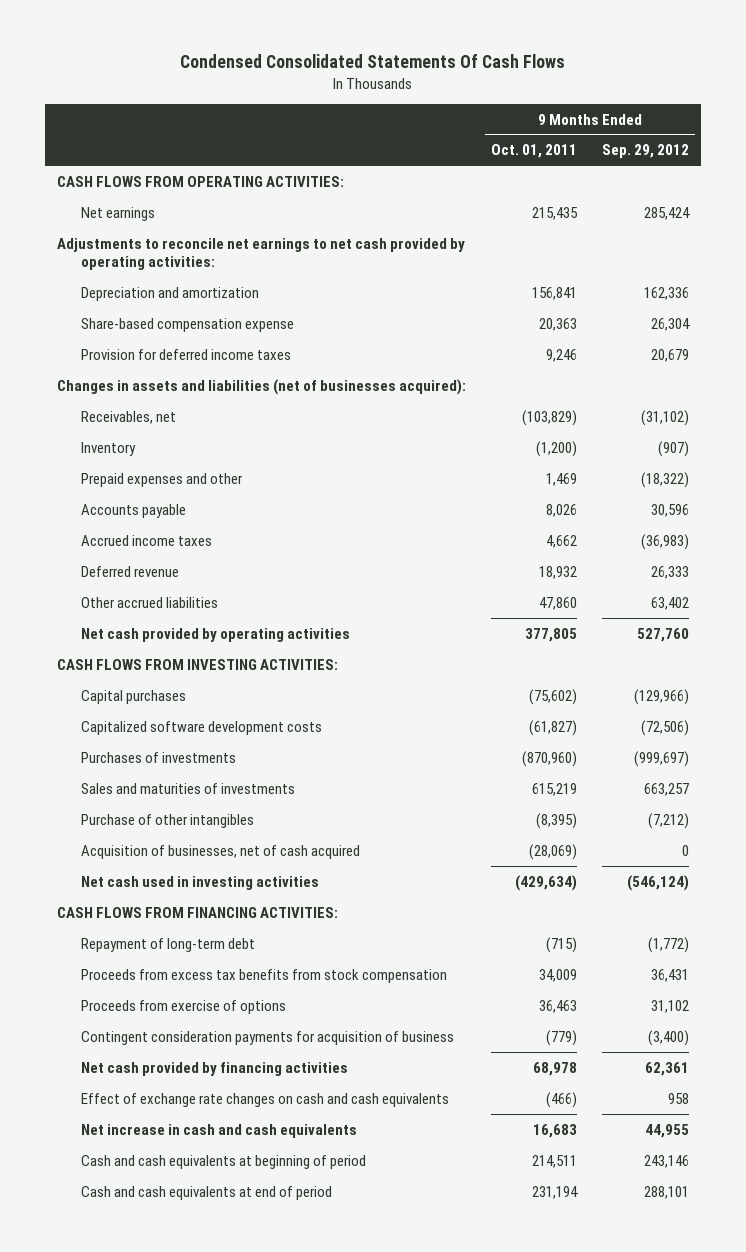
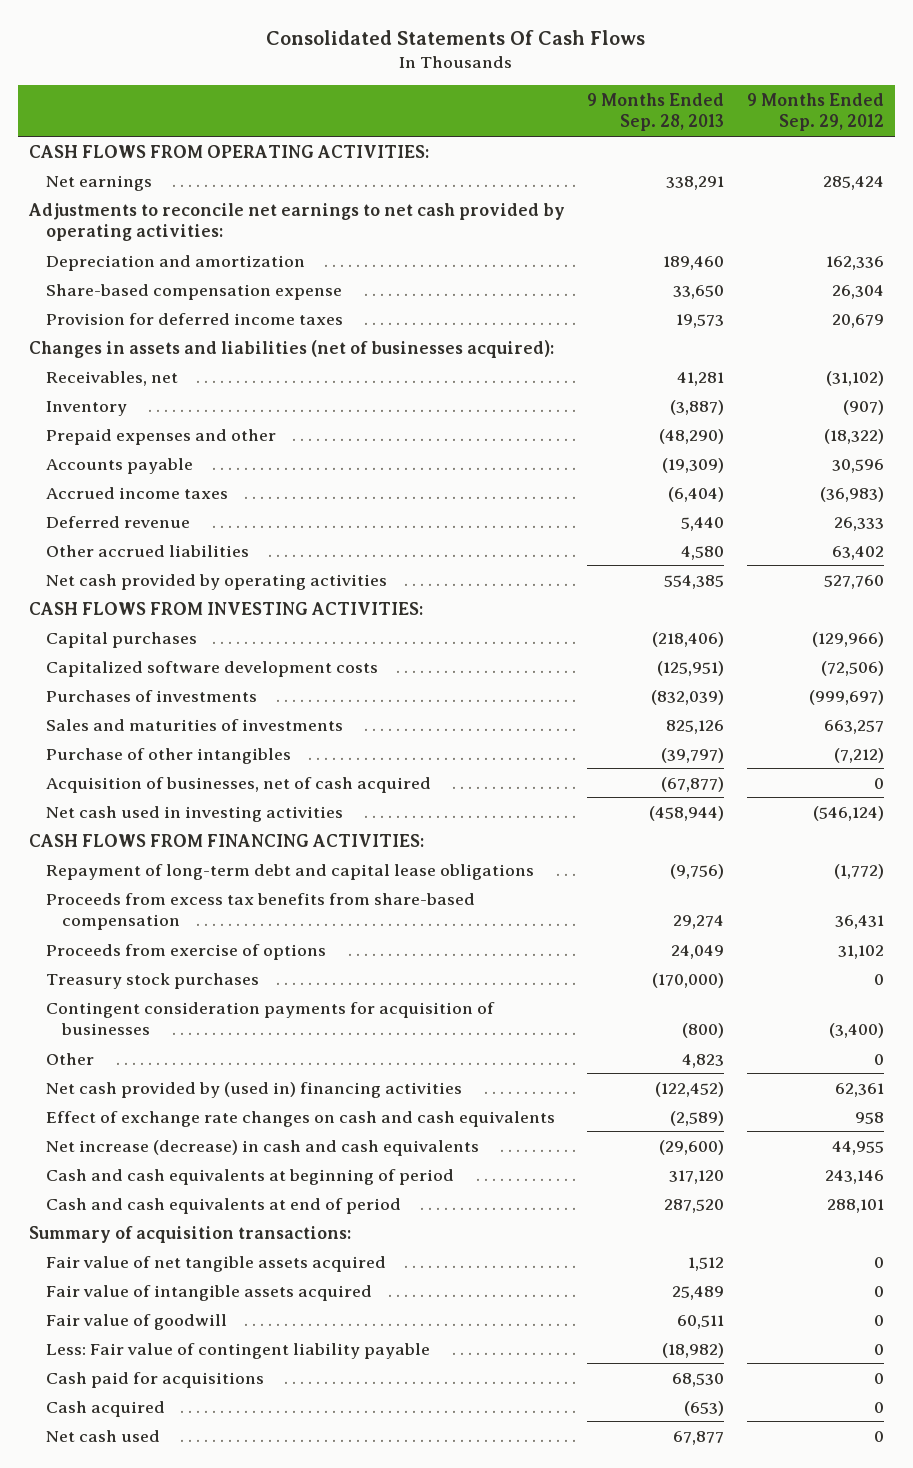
[179,54,565,69] Condensed Consolidated Statements Of Cash Flows -> [266,29,646,45] Consolidated Statements Of Cash Flows
[490,144,577,159] Oct. 01, 2011 -> none
none -> [587,93,725,132] 9 Months Ended Sep. 28, 2013
[80,937,255,952] Repayment of long-term debt -> [45,863,534,880] Repayment of long-term debt and capital lease obligations
[80,968,447,983] Proceeds from excess tax benefits from stock compensation -> [45,892,475,931] Proceeds from excess tax benefits from share-based compensation
none -> [45,972,259,989] Treasury stock purchases
[80,1030,454,1045] Contingent consideration payments for acquisition of business -> [45,1001,495,1036] Contingent consideration payments for acquisition of businesses
none -> [45,1052,94,1065] Other
[80,1061,348,1076] Net cash provided by financing activities -> [45,1081,462,1098] Net cash provided by (used in) financing activities
[80,1123,357,1138] Net increase in cash and cash equivalents -> [45,1139,479,1156] Net increase (decrease) in cash and cash equivalents
none -> [28,1225,351,1243] Summary of acquisition transactions:
none -> [45,1255,386,1272] Fair value of net tangible assets acquired
none -> [45,1284,372,1301] Fair value of intangible assets acquired
none -> [45,1313,227,1330] Fair value of goodwill
none -> [45,1342,430,1359] Less: Fair value of contingent liability payable
none -> [45,1371,264,1388] Cash paid for acquisitions
none -> [45,1400,165,1417] Cash acquired
none -> [45,1429,160,1442] Net cash used

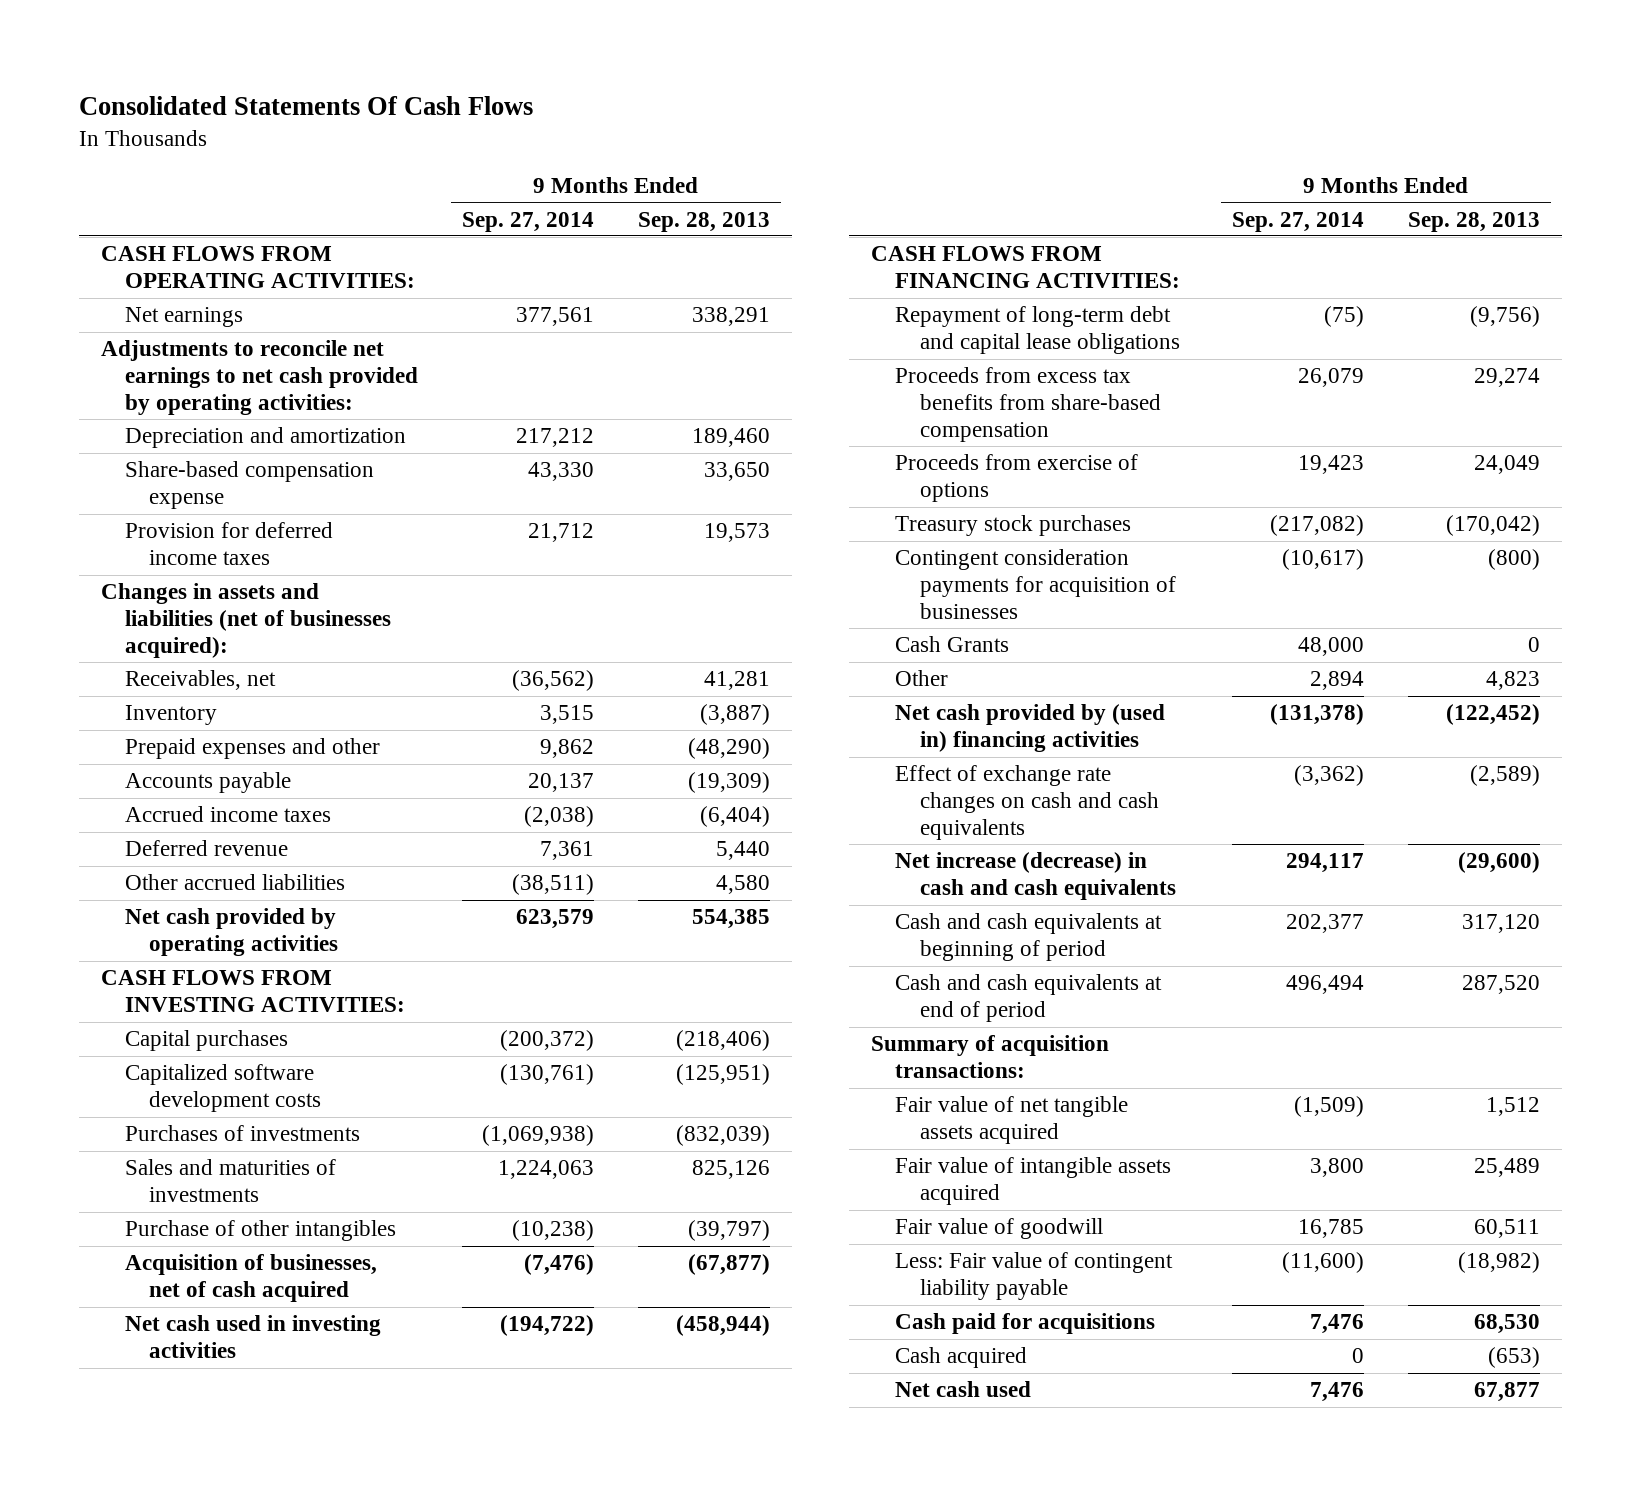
[746,93,884,132] 9 Months Ended Sep. 29, 2012 -> none
none -> [461,211,594,232] Sep. 27, 2014
[652,972,725,988] (170,000) -> [1445,515,1540,537] (170,042)
none -> [895,636,1010,653] Cash Grants

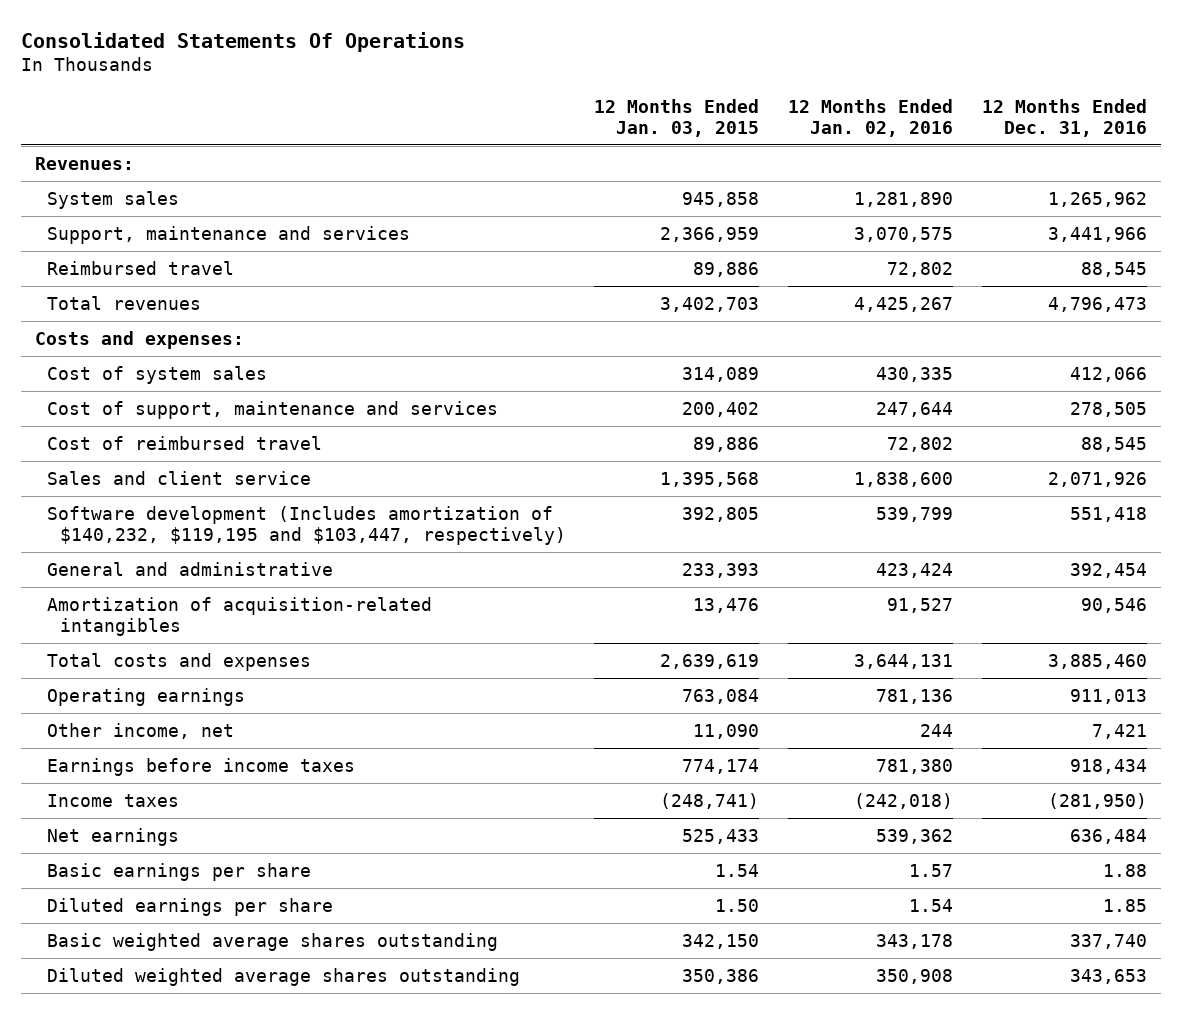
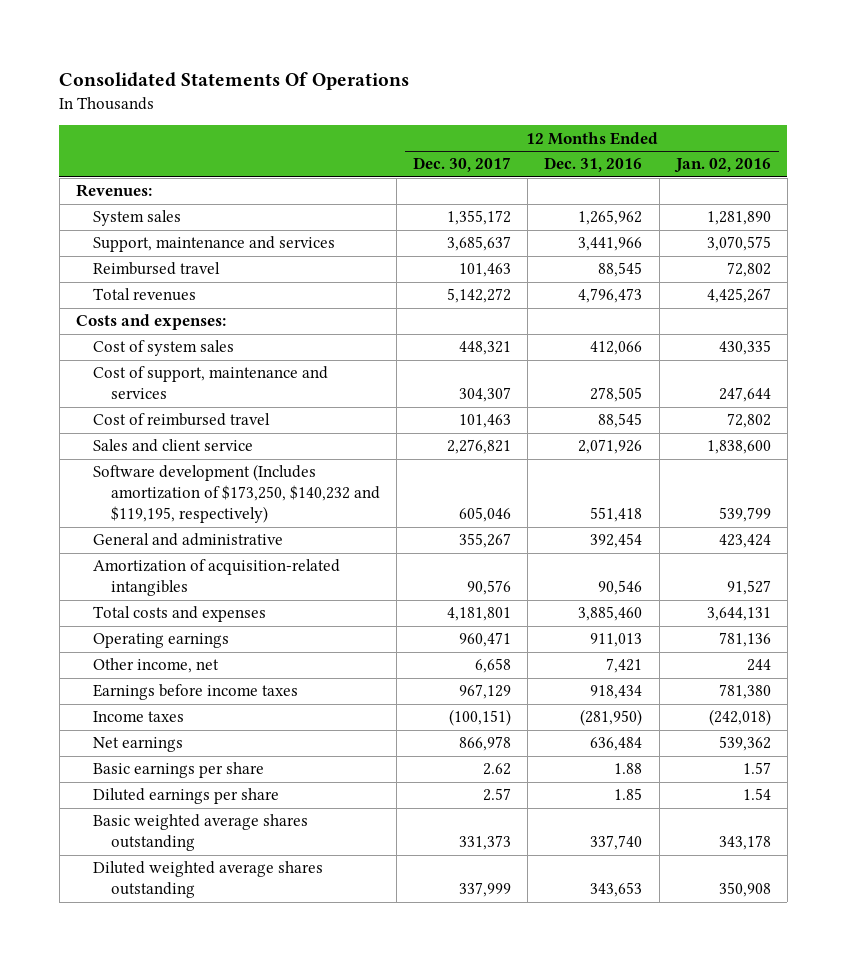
[594,98,760,137] 12 Months Ended Jan. 03, 2015 -> none
none -> [412,157,511,173] Dec. 30, 2017
[47,505,566,545] Software development (Includes amortization of $140,232, $119,195 and $103,447, respectively) -> [93,464,380,524] Software development (Includes amortization of $173,250, $140,232 and $119,195, respectively)

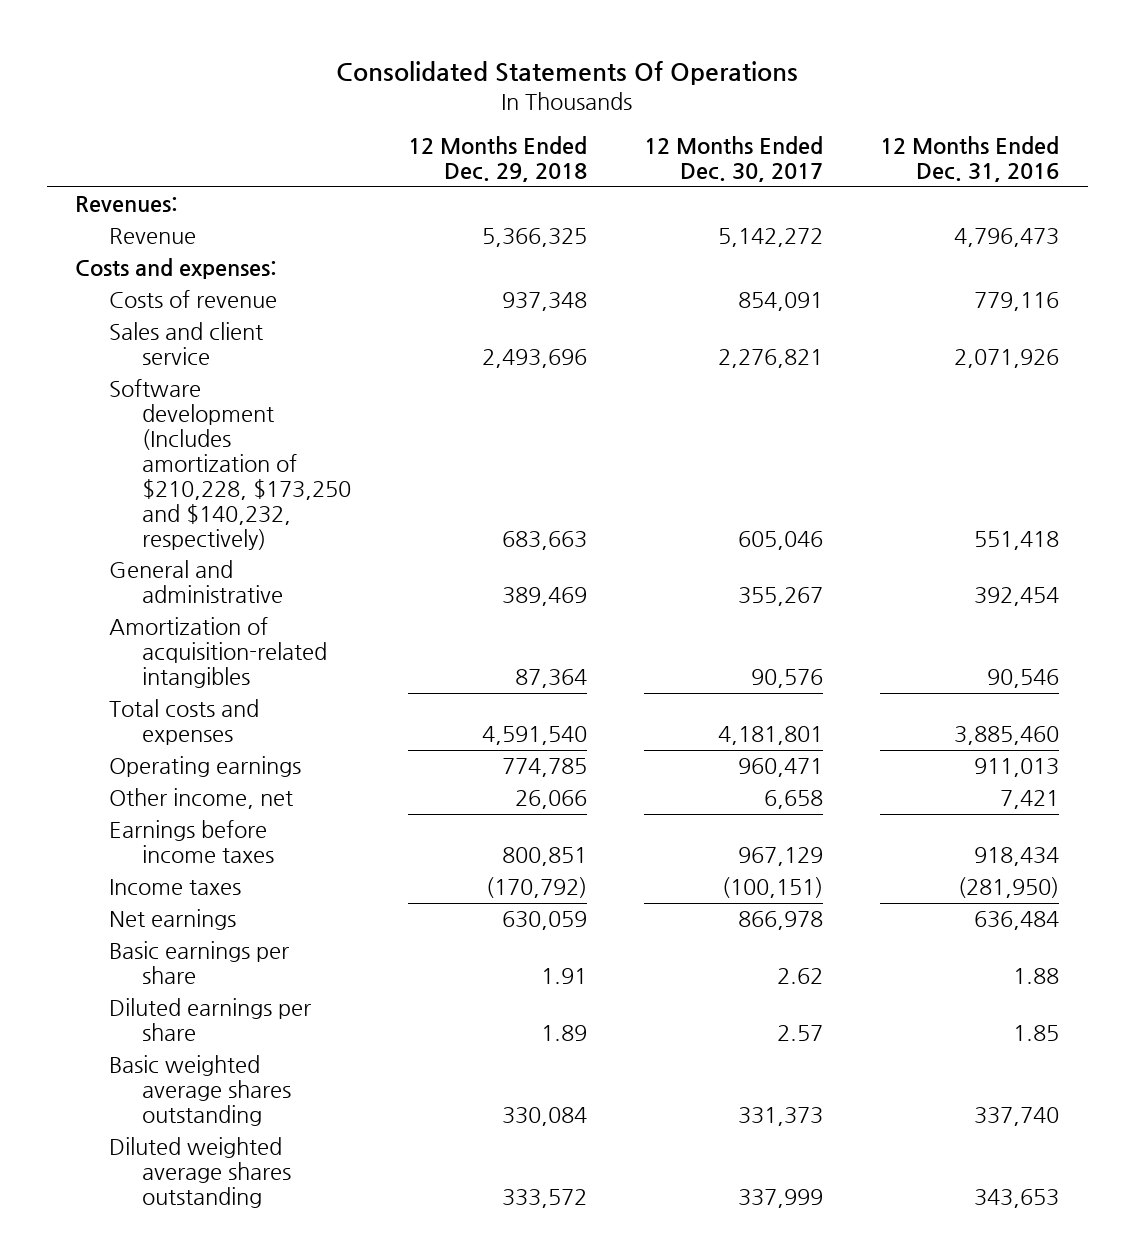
[673,158,771,174] Jan. 02, 2016 -> none
none -> [408,136,588,183] 12 Months Ended Dec. 29, 2018
[93,210,182,227] System sales -> none
[93,236,336,253] Support, maintenance and services -> none
[93,262,221,276] Reimbursed travel -> none
[93,288,197,302] Total revenues -> [108,228,196,245] Revenue
[93,340,235,357] Cost of system sales -> none
[93,366,329,400] Cost of support, maintenance and services -> none
[93,413,271,427] Cost of reimbursed travel -> none
none -> [108,290,277,309] Costs of revenue
[93,464,380,524] Software development (Includes amortization of $173,250, $140,232 and $119,195, respectively) -> [108,379,351,550] Software development (Includes amortization of $210,228, $173,250 and $140,232, respectively)

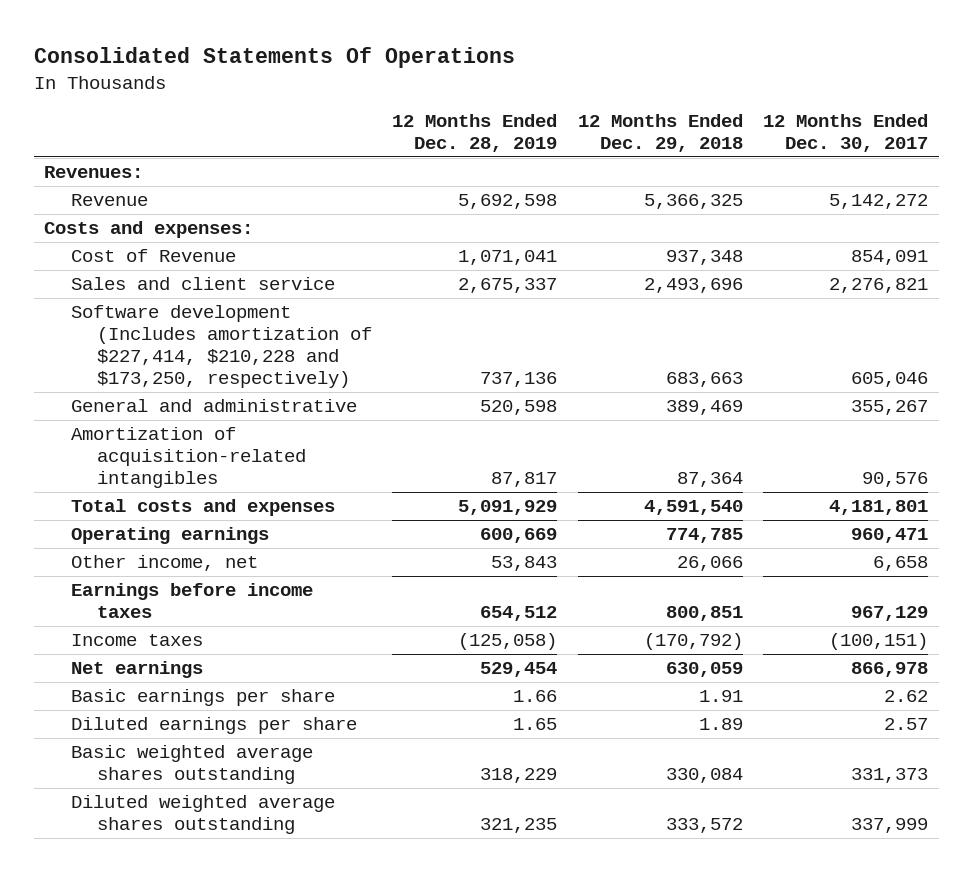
[880,136,1060,183] 12 Months Ended Dec. 31, 2016 -> none
none -> [392,114,558,153] 12 Months Ended Dec. 28, 2019
[108,290,277,309] Costs of revenue -> [70,248,236,262] Cost of Revenue
[108,379,351,550] Software development (Includes amortization of $210,228, $173,250 and $140,232, respectively) -> [70,304,373,389] Software development (Includes amortization of $227,414, $210,228 and $173,250, respectively)

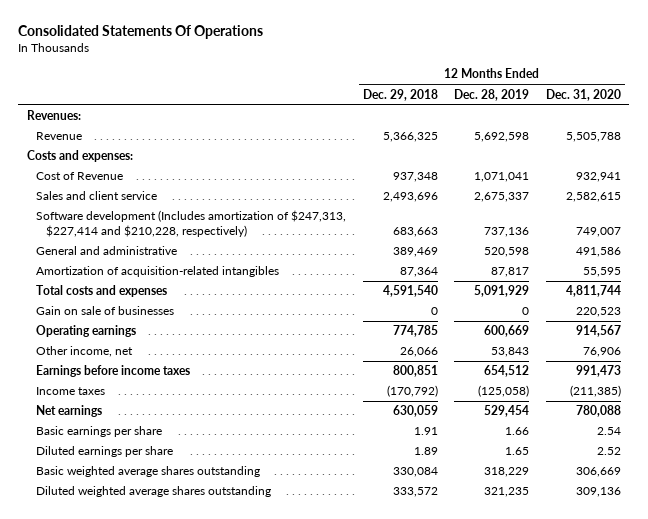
[763,114,929,153] 12 Months Ended Dec. 30, 2017 -> none
none -> [546,88,622,101] Dec. 31, 2020
[70,304,373,389] Software development (Includes amortization of $227,414, $210,228 and $173,250, respectively) -> [36,210,347,237] Software development (Includes amortization of $247,313, $227,414 and $210,228, respectively)
none -> [36,306,175,316] Gain on sale of businesses

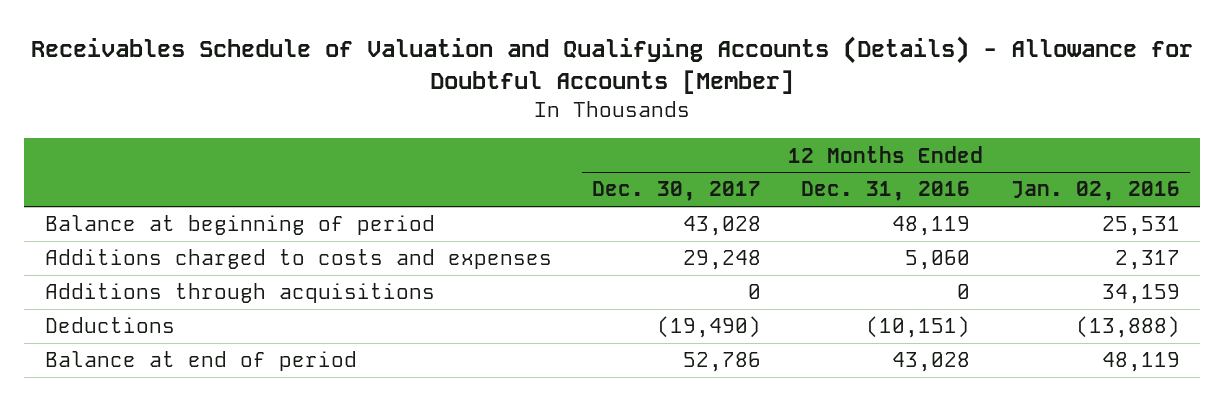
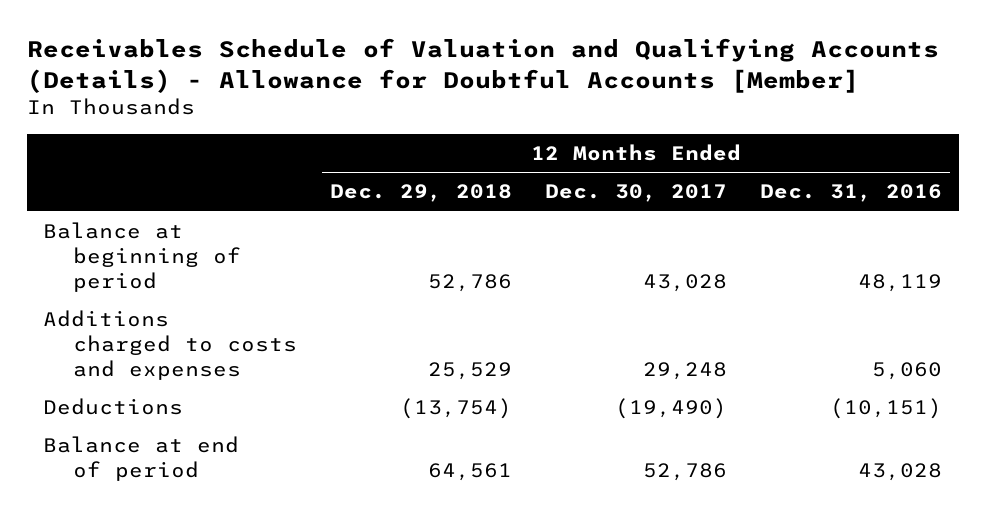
[1010,181,1180,202] Jan. 02, 2016 -> none
none -> [330,184,513,203] Dec. 29, 2018
[44,283,435,304] Additions through acquisitions -> none

